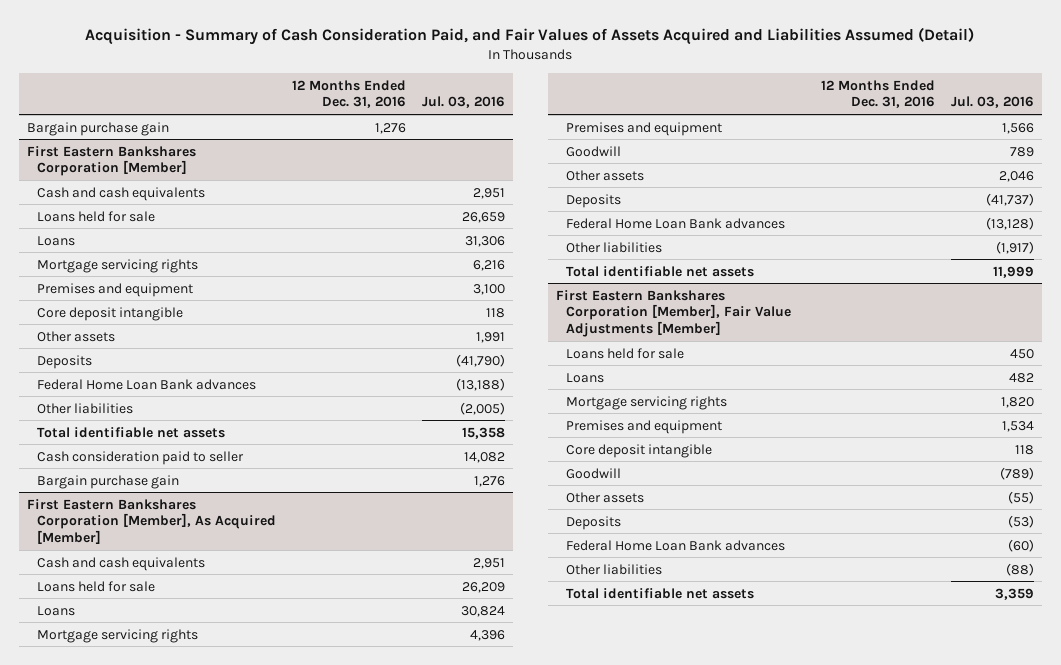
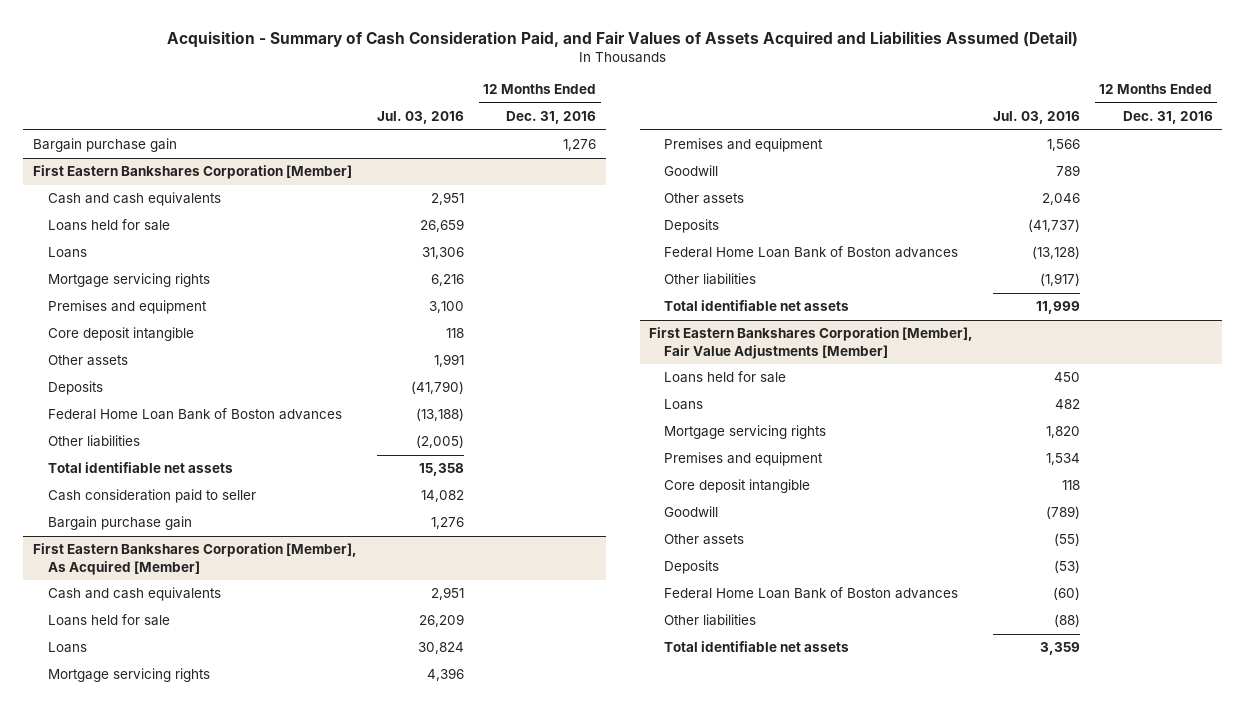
[36,378,256,390] Federal Home Loan Bank advances -> [47,408,342,421] Federal Home Loan Bank of Boston advances
[565,217,785,229] Federal Home Loan Bank advances -> [663,246,958,259] Federal Home Loan Bank of Boston advances
[565,539,785,551] Federal Home Loan Bank advances -> [663,587,958,600] Federal Home Loan Bank of Boston advances

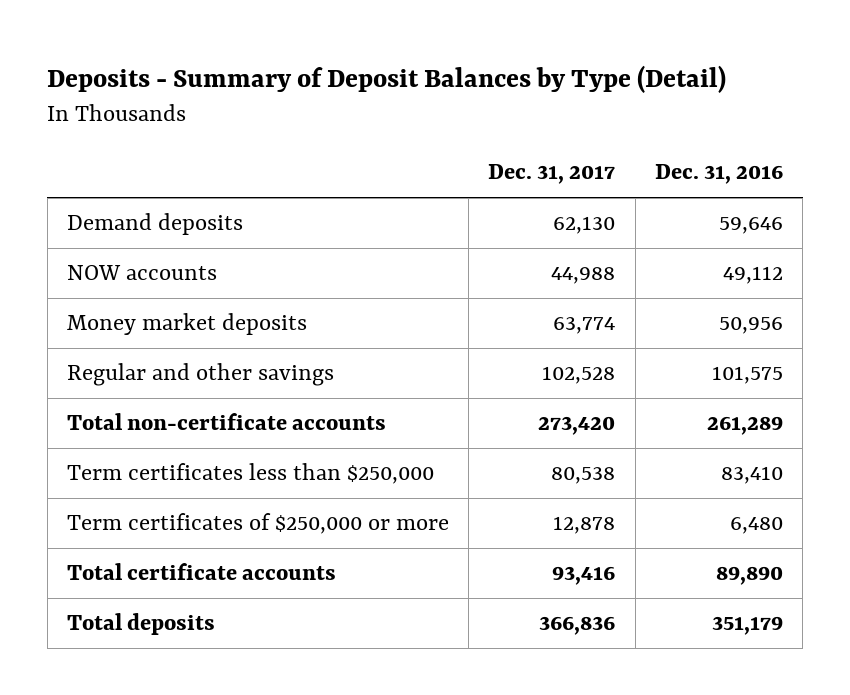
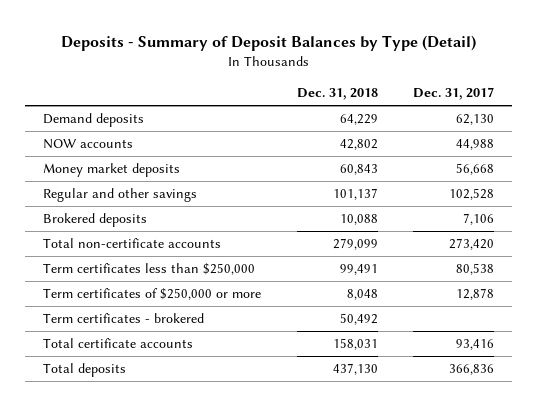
[654,164,783,185] Dec. 31, 2016 -> none
none -> [296,88,378,101] Dec. 31, 2018
[553,317,616,335] 63,774 -> [456,163,495,176] 56,668
none -> [42,213,147,228] Brokered deposits
none -> [42,313,204,324] Term certificates - brokered

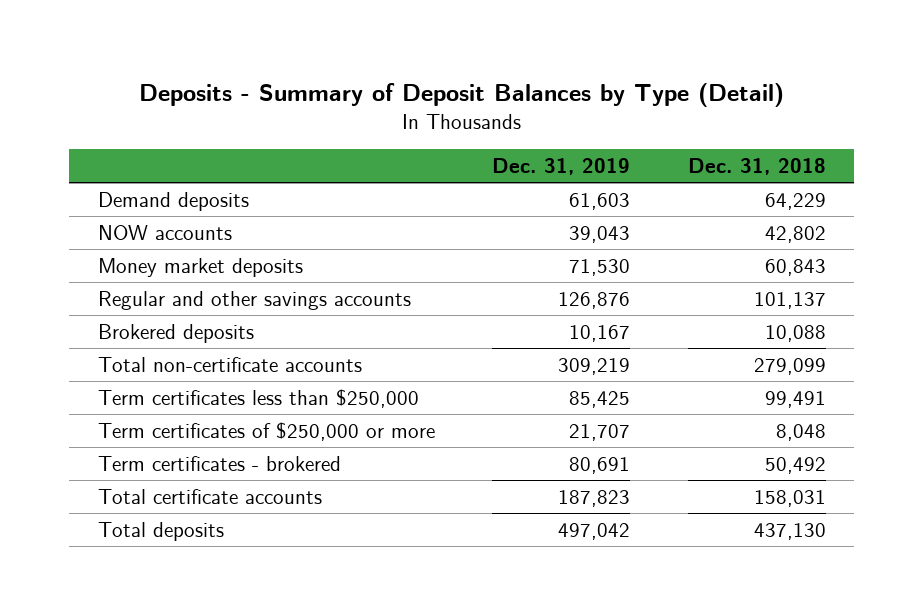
[413,87,495,101] Dec. 31, 2017 -> none
none -> [492,157,631,175] Dec. 31, 2019
[42,188,197,203] Regular and other savings -> [97,290,411,310] Regular and other savings accounts

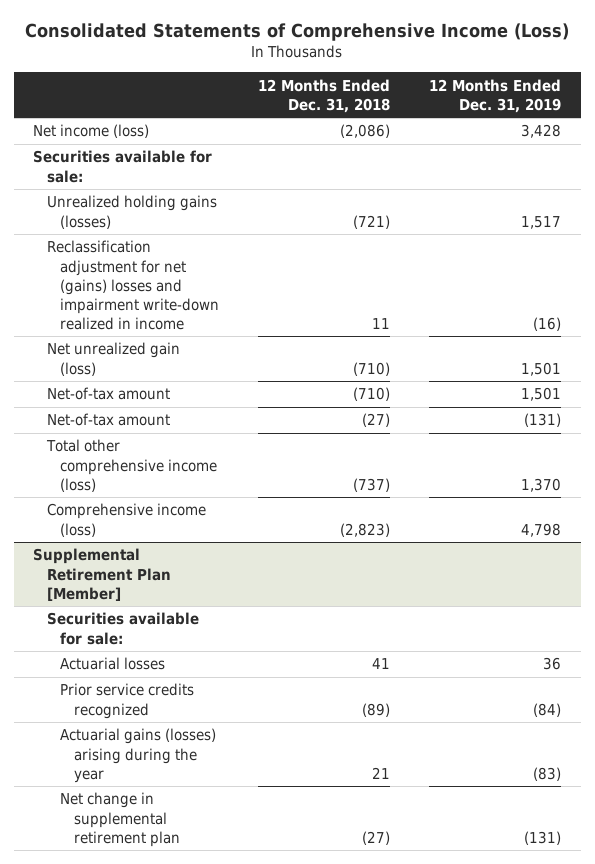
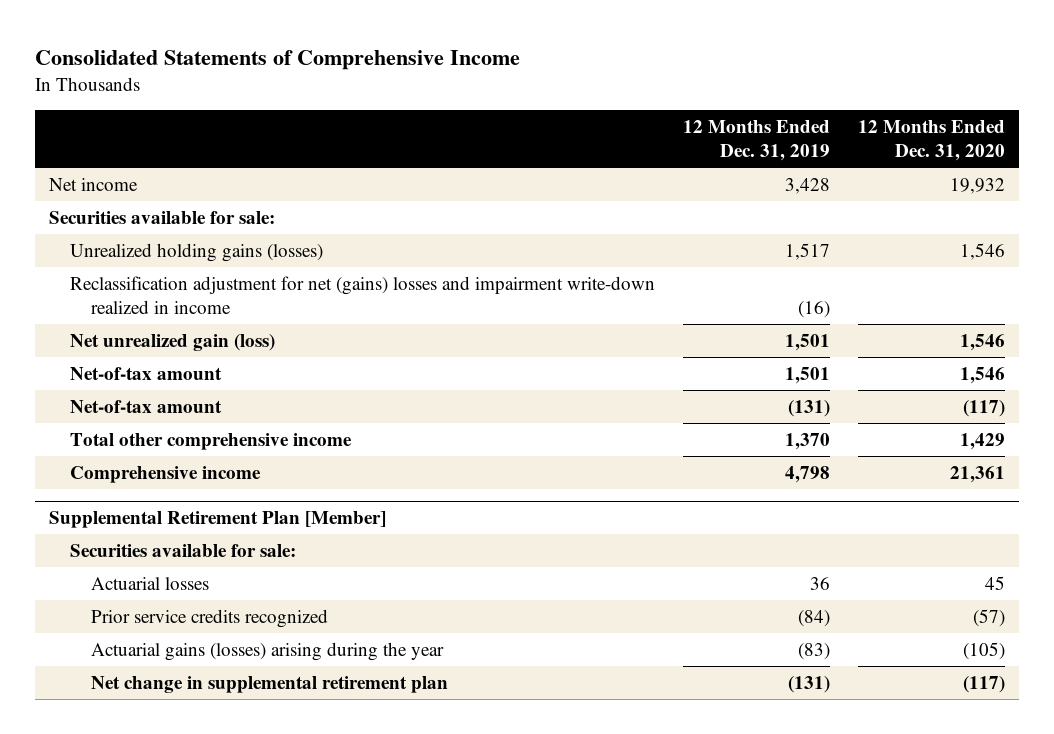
[25,22,570,41] Consolidated Statements of Comprehensive Income (Loss) -> [35,49,521,70] Consolidated Statements of Comprehensive Income
[258,78,391,113] 12 Months Ended Dec. 31, 2018 -> none
none -> [857,119,1005,162] 12 Months Ended Dec. 31, 2020
[33,124,150,139] Net income (loss) -> [49,177,139,191] Net income
[45,439,218,492] Total other comprehensive income (loss) -> [70,432,353,450] Total other comprehensive income
[46,503,206,537] Comprehensive income (loss) -> [70,465,262,483] Comprehensive income

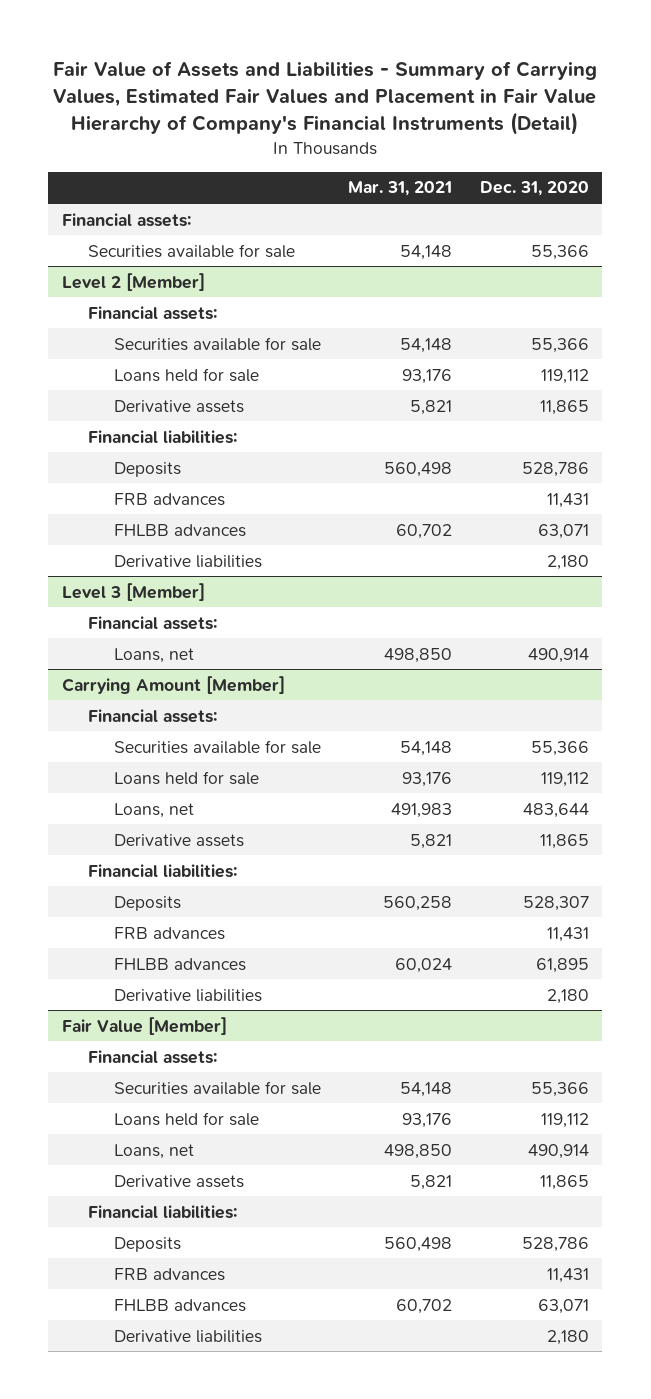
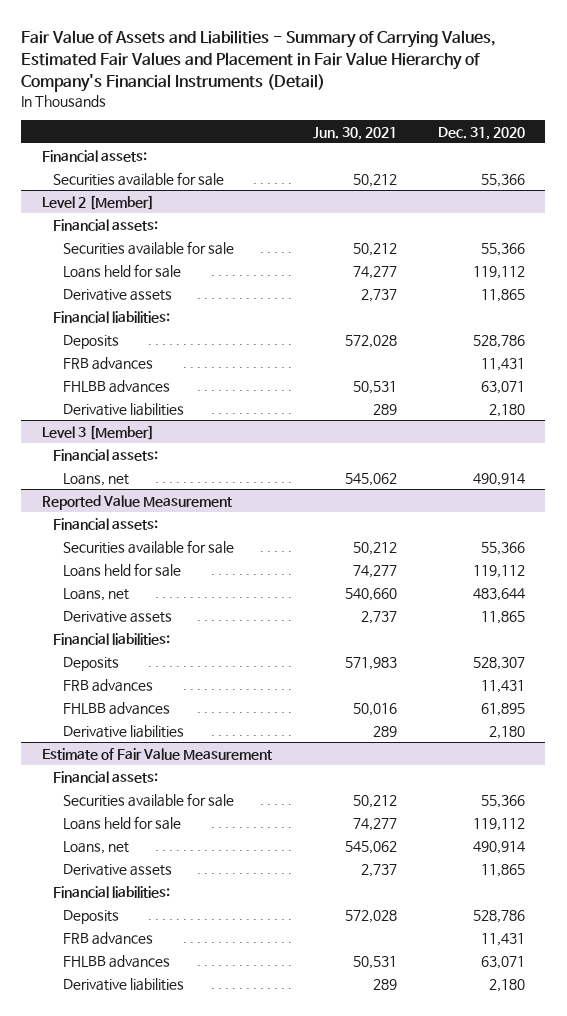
[348,181,453,197] Mar. 31, 2021 -> none
none -> [312,126,397,140] Jun. 30, 2021
[62,675,286,694] Carrying Amount [Member] -> [41,494,232,510] Reported Value Measurement
[62,1016,228,1035] Fair Value [Member] -> [41,747,272,760] Estimate of Fair Value Measurement

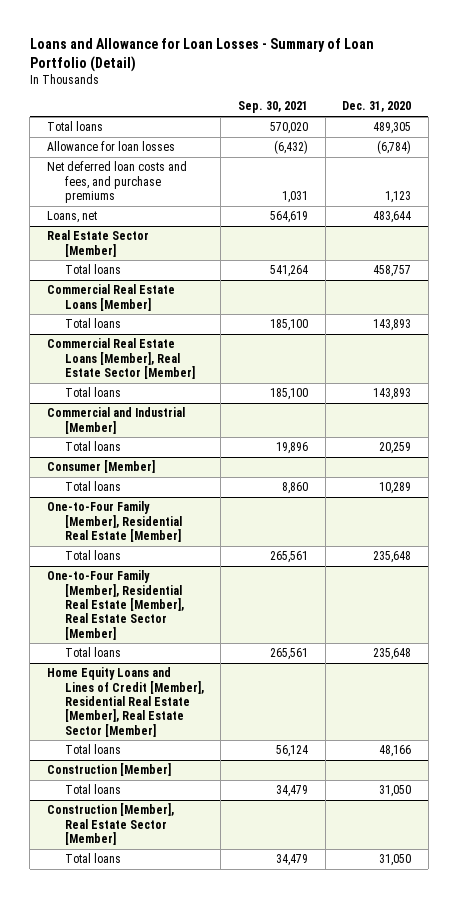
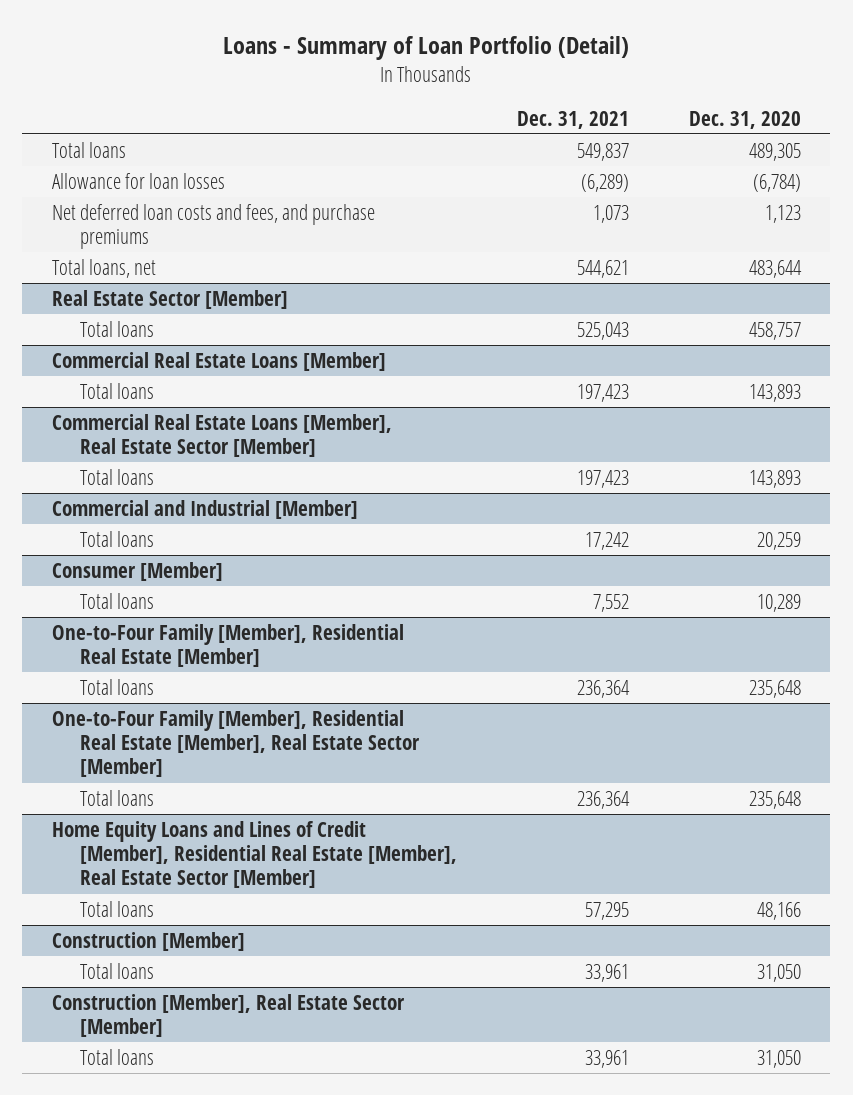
[29,37,374,72] Loans and Allowance for Loan Losses - Summary of Loan Portfolio (Detail) -> [223,36,630,61] Loans - Summary of Loan Portfolio (Detail)
[237,101,308,114] Sep. 30, 2021 -> none
none -> [516,110,629,129] Dec. 31, 2021
[47,211,98,224] Loans, net -> [52,258,157,278] Total loans, net

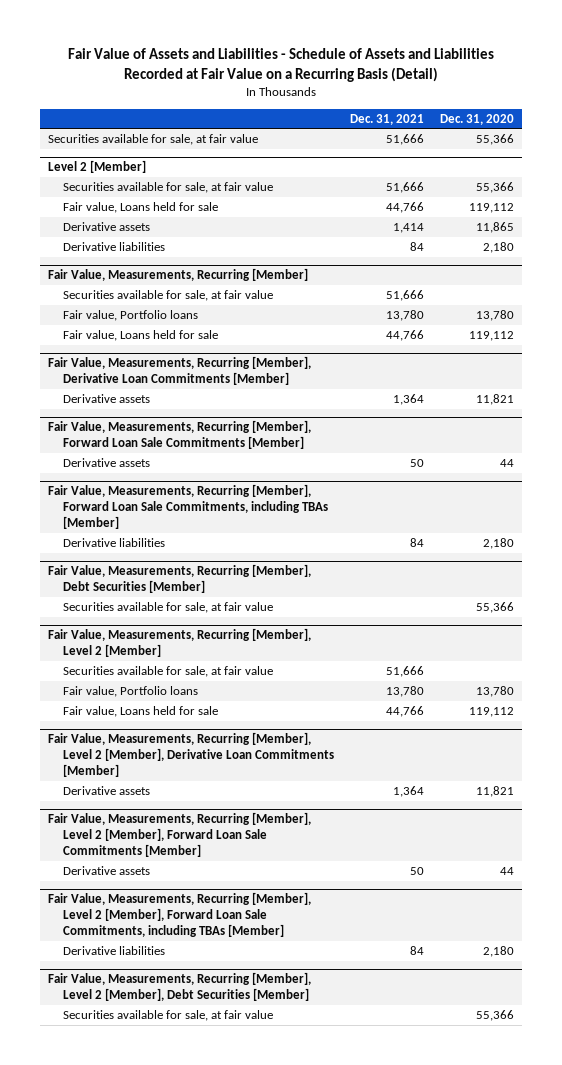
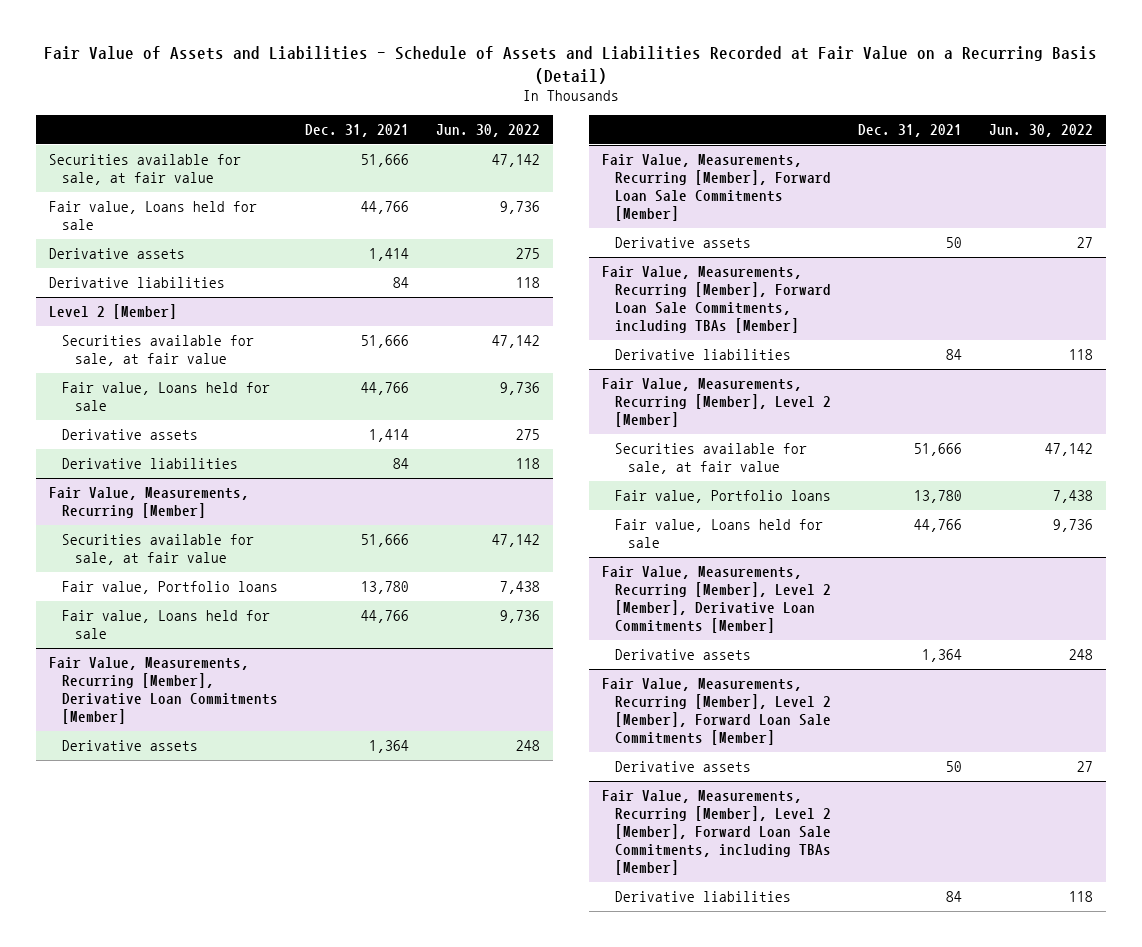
[440,113,515,125] Dec. 31, 2020 -> none
none -> [435,123,540,137] Jun. 30, 2022
none -> [49,200,258,230] Fair value, Loans held for sale
none -> [49,247,186,259] Derivative assets
none -> [49,276,226,288] Derivative liabilities
[47,564,311,594] Fair Value, Measurements, Recurring [Member], Debt Securities [Member] -> none
[63,602,274,614] Securities available for sale, at fair value -> none
[47,972,311,1002] Fair Value, Measurements, Recurring [Member], Level 2 [Member], Debt Securities [Member] -> none
[63,1010,274,1022] Securities available for sale, at fair value -> none

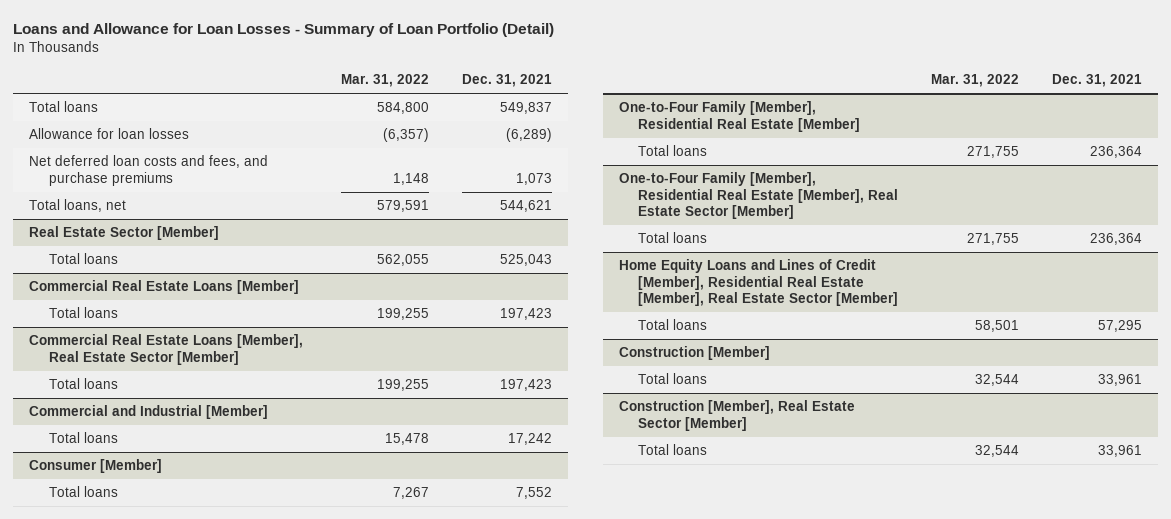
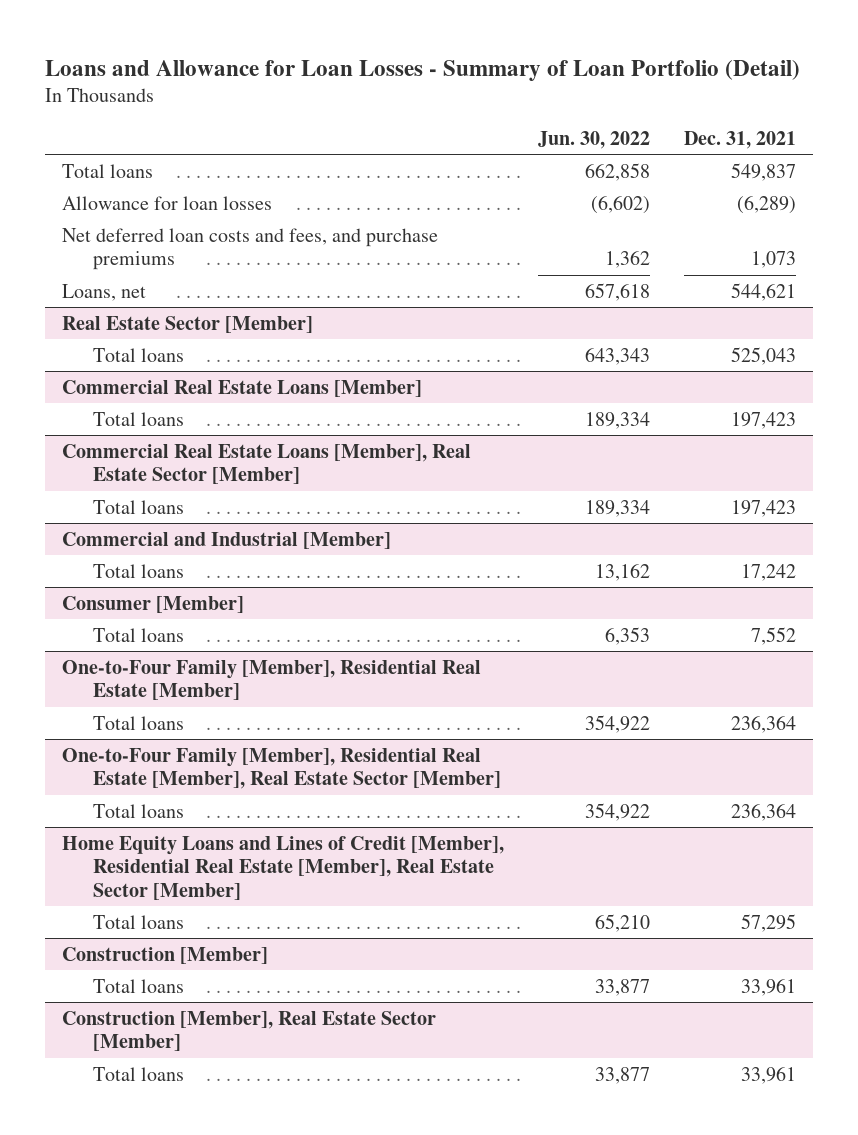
[341,74,430,88] Mar. 31, 2022 -> none
none -> [538,130,651,149] Jun. 30, 2022
[29,199,127,213] Total loans, net -> [62,283,147,301] Loans, net

